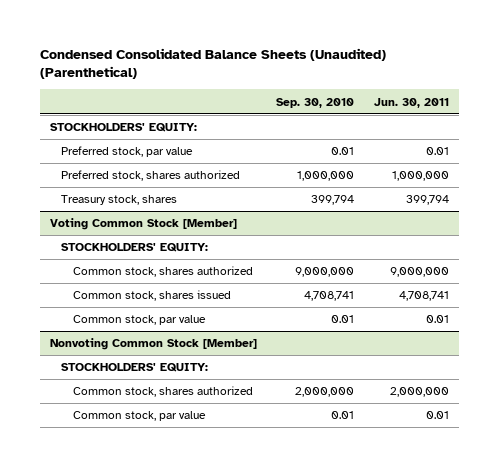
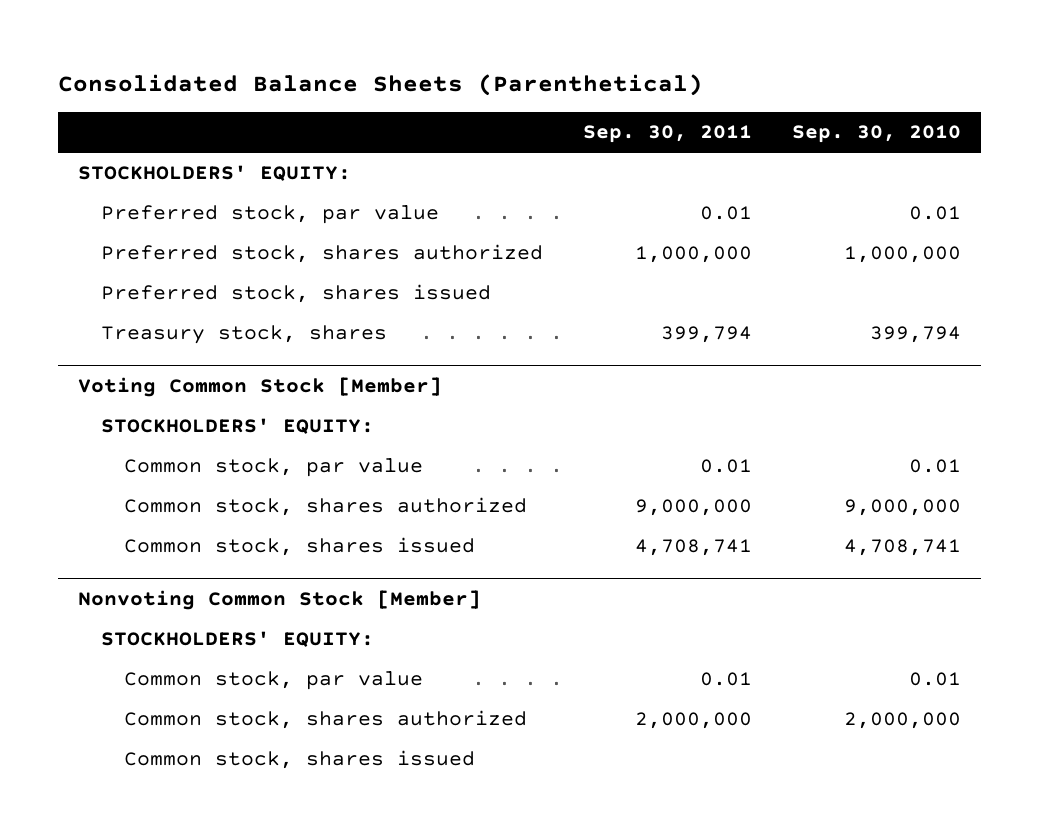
[39,47,386,80] Condensed Consolidated Balance Sheets (Unaudited) (Parenthetical) -> [57,74,703,97] Consolidated Balance Sheets (Parenthetical)
[374,97,450,108] Jun. 30, 2011 -> none
none -> [582,125,752,144] Sep. 30, 2011
none -> [100,284,491,304] Preferred stock, shares issued
[72,315,206,326] Common stock, par value -> [123,458,423,478] Common stock, par value
[72,386,253,398] Common stock, shares authorized -> [123,710,527,730] Common stock, shares authorized
none -> [123,750,475,770] Common stock, shares issued

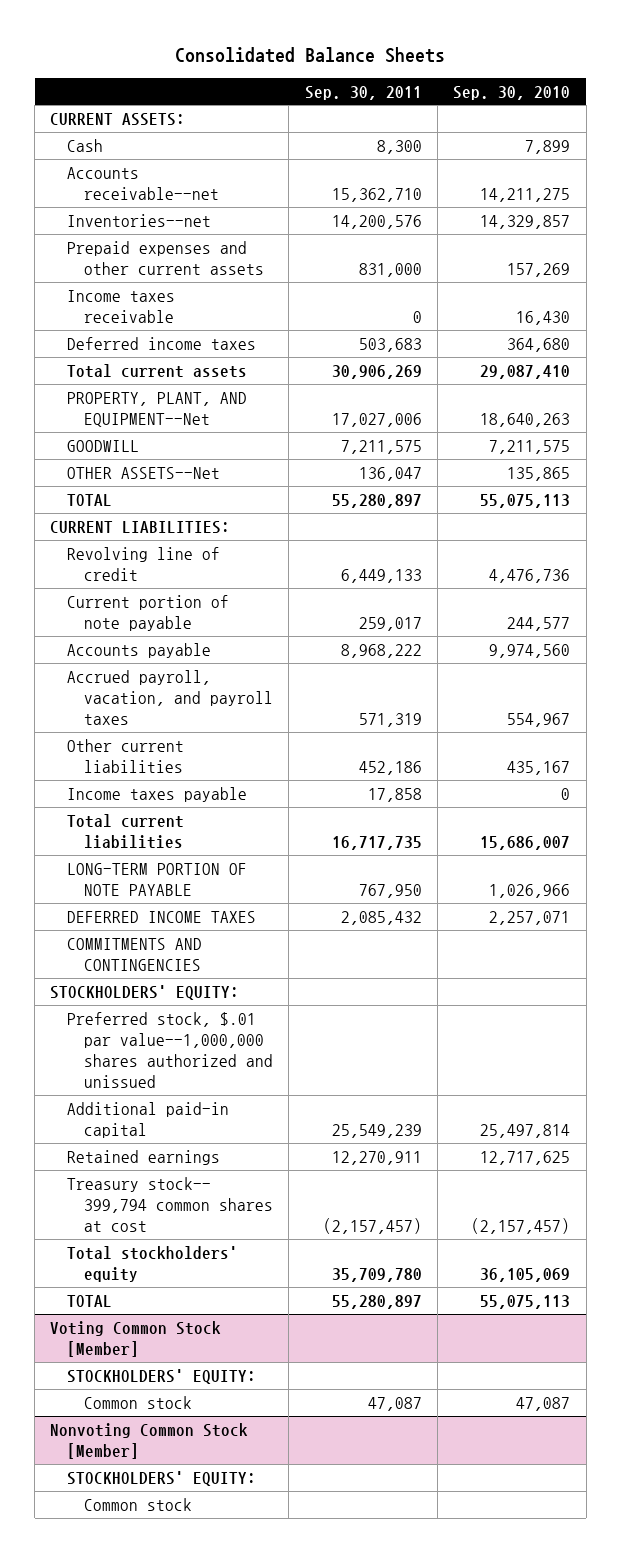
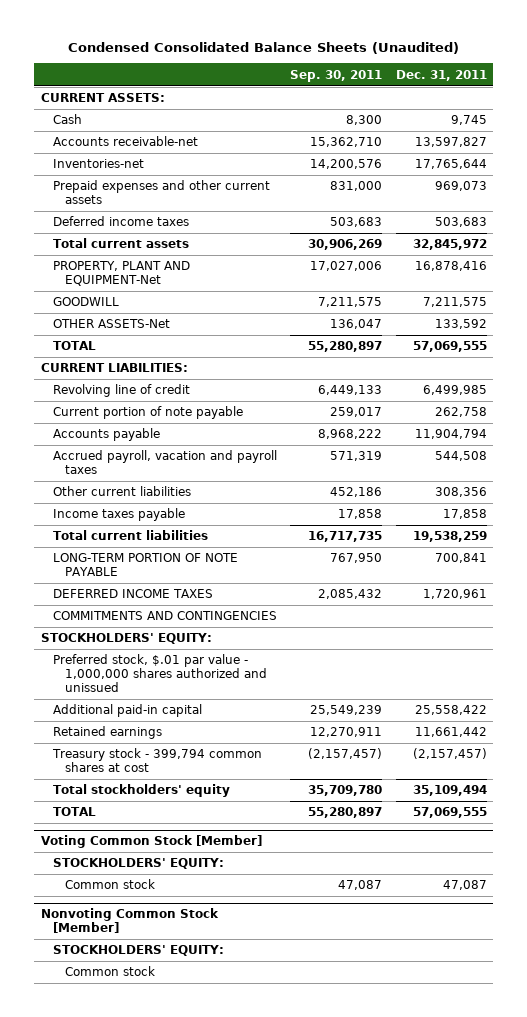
[175,46,446,63] Consolidated Balance Sheets -> [67,41,459,54] Condensed Consolidated Balance Sheets (Unaudited)
[453,85,571,100] Sep. 30, 2010 -> none
none -> [395,69,487,81] Dec. 31, 2011
[67,166,219,200] Accounts receivable--net -> [52,136,198,147] Accounts receivable-net
[67,213,212,227] Inventories--net -> [52,159,144,169] Inventories-net
[67,289,176,323] Income taxes receivable -> none
[67,391,248,427] PROPERTY, PLANT, AND EQUIPMENT--Net -> [52,261,190,287] PROPERTY, PLANT AND EQUIPMENT-Net
[67,466,221,479] OTHER ASSETS--Net -> [52,319,170,329] OTHER ASSETS-Net
[67,669,273,726] Accrued payroll, vacation, and payroll taxes -> [52,450,277,475] Accrued payroll, vacation and payroll taxes
[67,1011,273,1089] Preferred stock, $.01 par value--1,000,000 shares authorized and unissued -> [52,654,267,693] Preferred stock, $.01 par value - 1,000,000 shares authorized and unissued
[67,1176,273,1233] Treasury stock-- 399,794 common shares at cost -> [51,748,262,773] Treasury stock - 399,794 common shares at cost

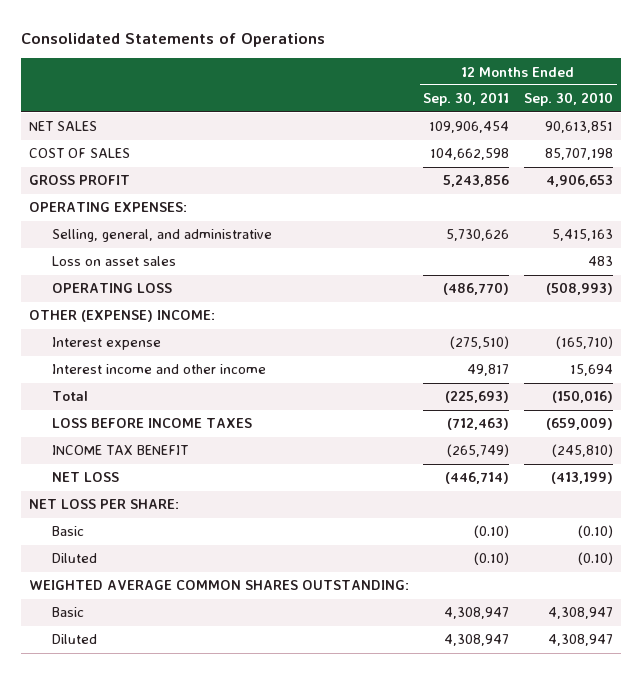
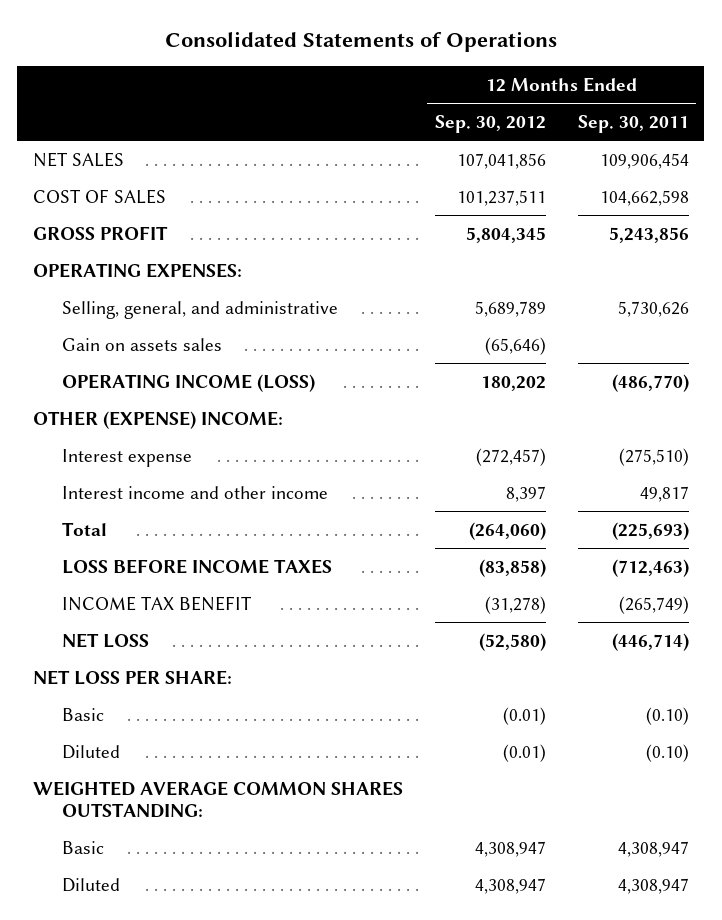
[524,92,614,107] Sep. 30, 2010 -> none
none -> [434,114,546,133] Sep. 30, 2012
[51,256,176,267] Loss on asset sales -> [62,337,223,351] Gain on assets sales
[51,283,172,294] OPERATING LOSS -> [62,373,316,392] OPERATING INCOME (LOSS)

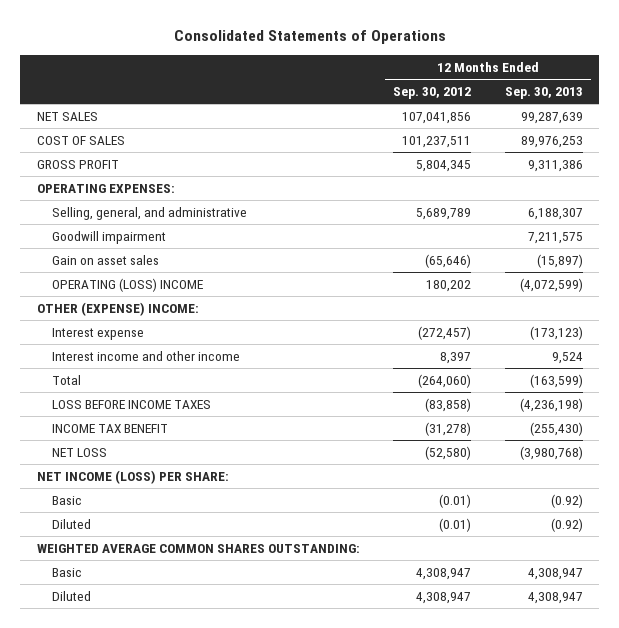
[577,114,689,133] Sep. 30, 2011 -> none
none -> [504,86,583,99] Sep. 30, 2013
none -> [51,230,166,244] Goodwill impairment
[62,337,223,351] Gain on assets sales -> [51,254,159,265] Gain on asset sales
[62,373,316,392] OPERATING INCOME (LOSS) -> [51,277,203,292] OPERATING (LOSS) INCOME
[33,669,233,685] NET LOSS PER SHARE: -> [36,469,229,484] NET INCOME (LOSS) PER SHARE:

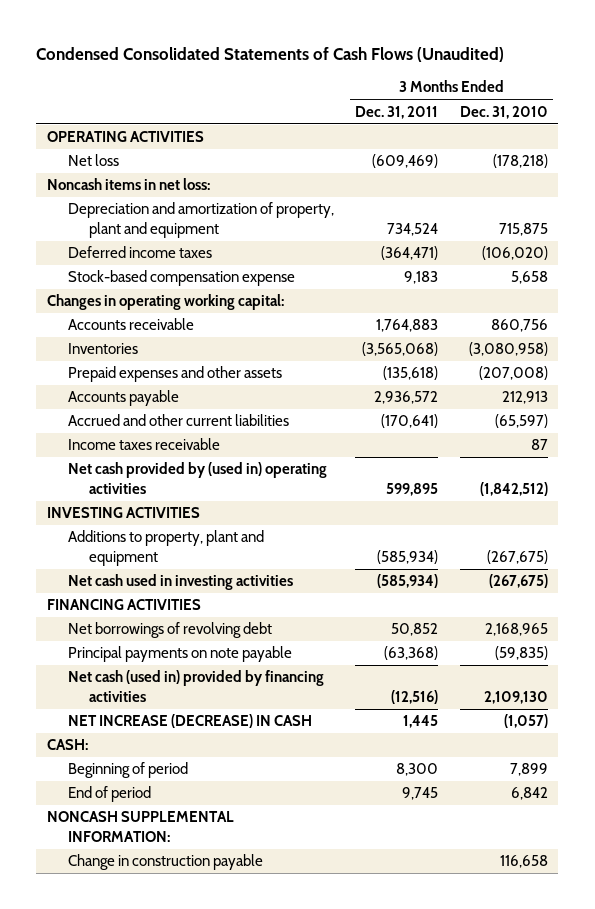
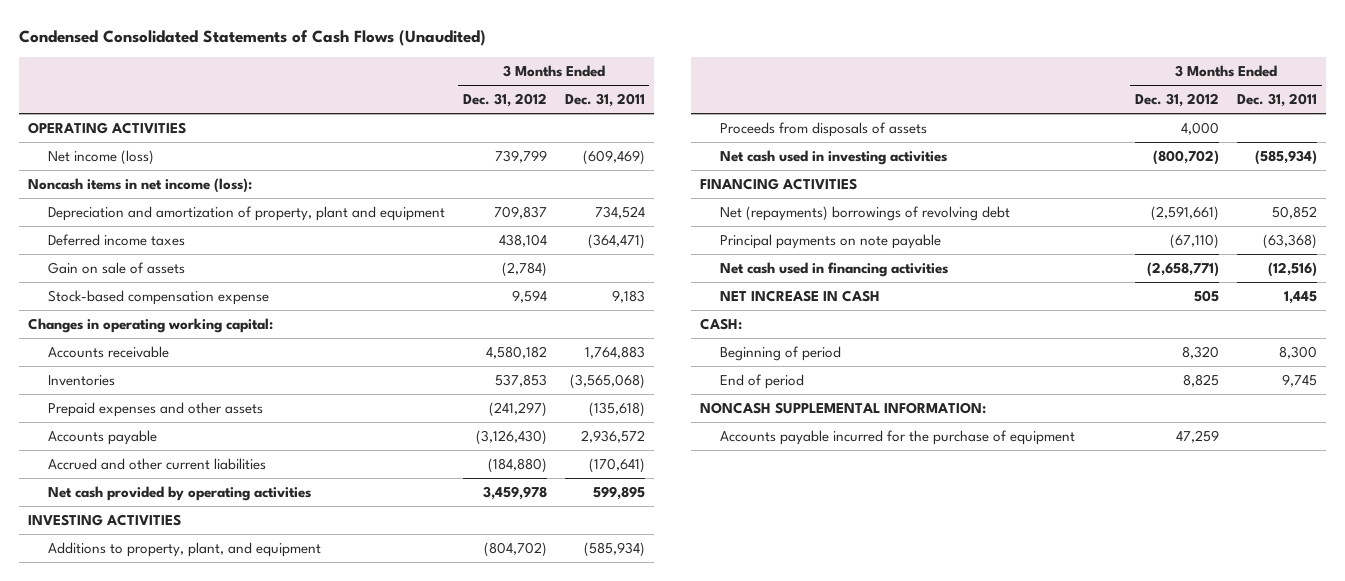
[459,105,548,119] Dec. 31, 2010 -> none
none -> [462,93,547,108] Dec. 31, 2012
[68,154,120,167] Net loss -> [47,149,154,165] Net income (loss)
[47,178,211,191] Noncash items in net loss: -> [28,177,253,193] Noncash items in net income (loss):
none -> [47,261,185,274] Gain on sale of assets
[68,438,221,451] Income taxes receivable -> none
[68,462,328,494] Net cash provided by (used in) operating activities -> [47,485,311,501] Net cash provided by operating activities
[68,530,265,566] Additions to property, plant and equipment -> [47,541,321,557] Additions to property, plant, and equipment
none -> [719,121,927,137] Proceeds from disposals of assets
[68,622,273,639] Net borrowings of revolving debt -> [719,205,1010,221] Net (repayments) borrowings of revolving debt
[68,670,325,702] Net cash (used in) provided by financing activities -> [719,261,948,277] Net cash used in financing activities
[68,714,313,729] NET INCREASE (DECREASE) IN CASH -> [719,289,880,302] NET INCREASE IN CASH
[68,854,264,871] Change in construction payable -> none
none -> [719,429,1075,445] Accounts payable incurred for the purchase of equipment

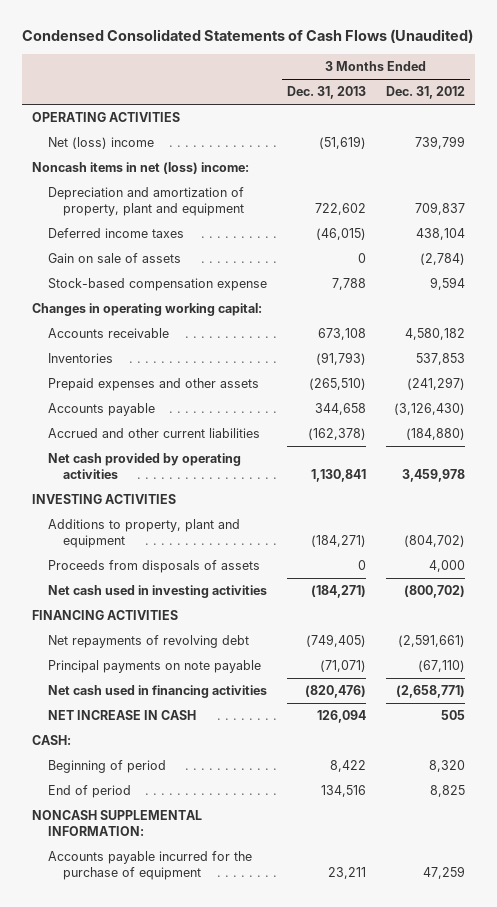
[564,93,645,108] Dec. 31, 2011 -> none
none -> [286,86,366,100] Dec. 31, 2013
[47,149,154,165] Net income (loss) -> [47,137,154,150] Net (loss) income
[28,177,253,193] Noncash items in net income (loss): -> [32,162,250,175] Noncash items in net (loss) income:
[47,541,321,557] Additions to property, plant, and equipment -> [47,519,240,548] Additions to property, plant and equipment
[719,205,1010,221] Net (repayments) borrowings of revolving debt -> [47,635,249,649] Net repayments of revolving debt

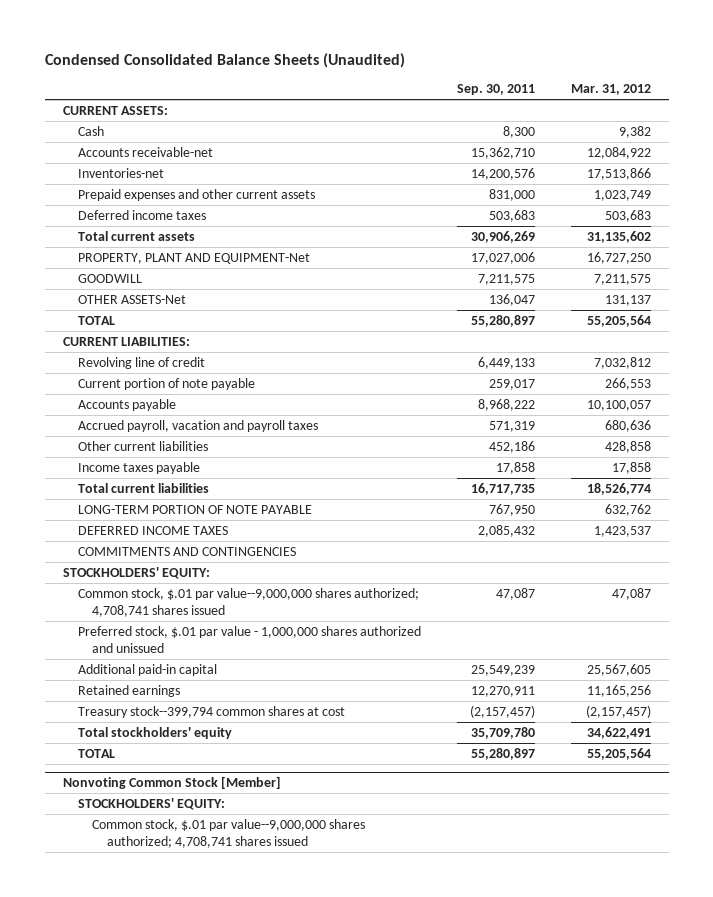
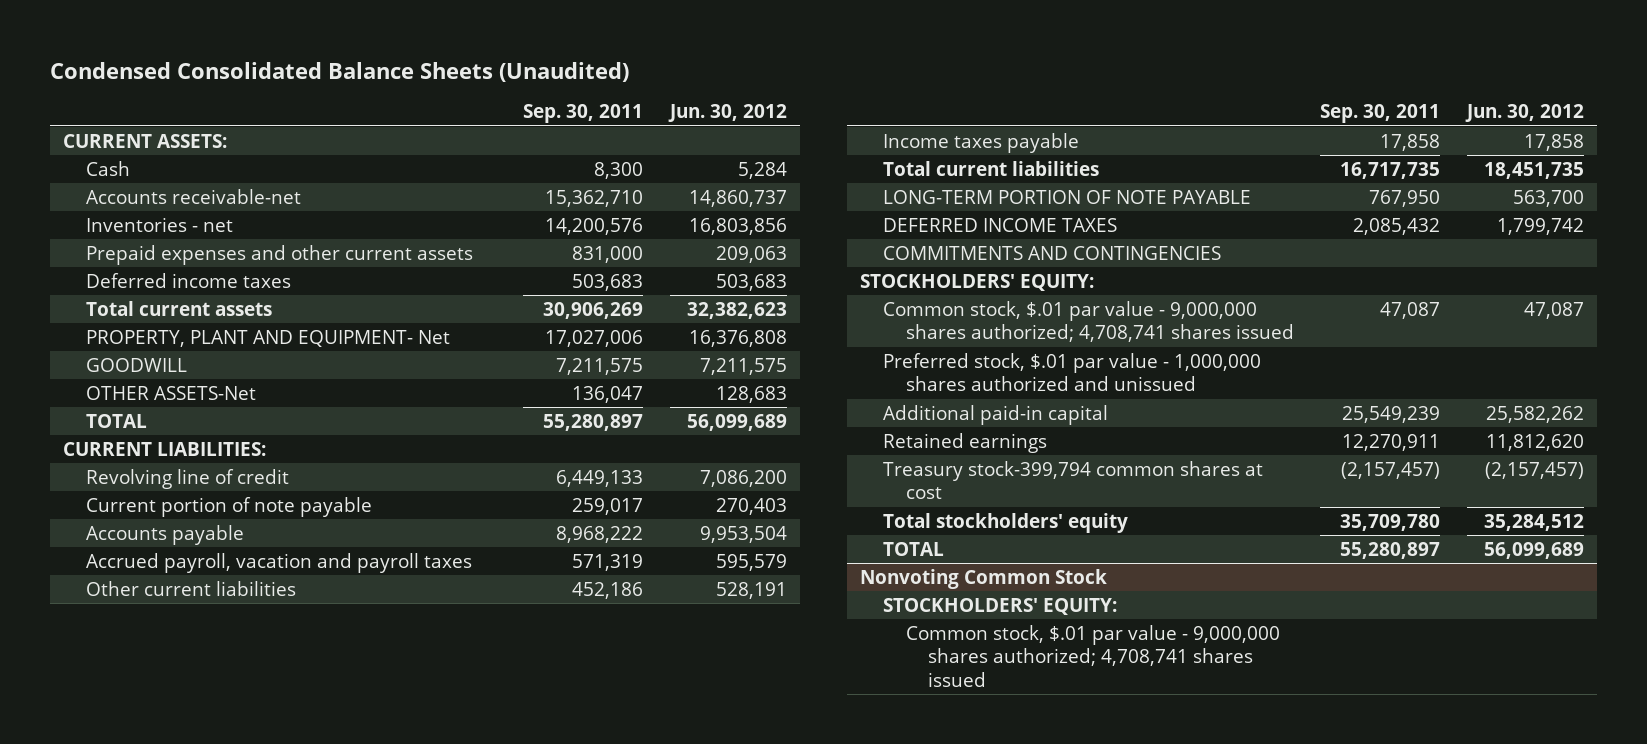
[570,84,651,96] Mar. 31, 2012 -> none
none -> [667,104,787,123] Jun. 30, 2012
[77,167,164,178] Inventories-net -> [85,216,233,232] Inventories - net
[77,252,310,264] PROPERTY, PLANT AND EQUIPMENT-Net -> [85,329,450,347] PROPERTY, PLANT AND EQUIPMENT- Net
[77,587,419,617] Common stock, $.01 par value--9,000,000 shares authorized; 4,708,741 shares issued -> [882,300,1294,343] Common stock, $.01 par value - 9,000,000 shares authorized; 4,708,741 shares issued
[77,705,345,718] Treasury stock--399,794 common shares at cost -> [882,460,1263,500] Treasury stock-399,794 common shares at cost
[62,776,281,790] Nonvoting Common Stock [Member] -> [860,568,1108,589] Nonvoting Common Stock
[92,818,366,848] Common stock, $.01 par value--9,000,000 shares authorized; 4,708,741 shares issued -> [905,624,1280,687] Common stock, $.01 par value - 9,000,000 shares authorized; 4,708,741 shares issued

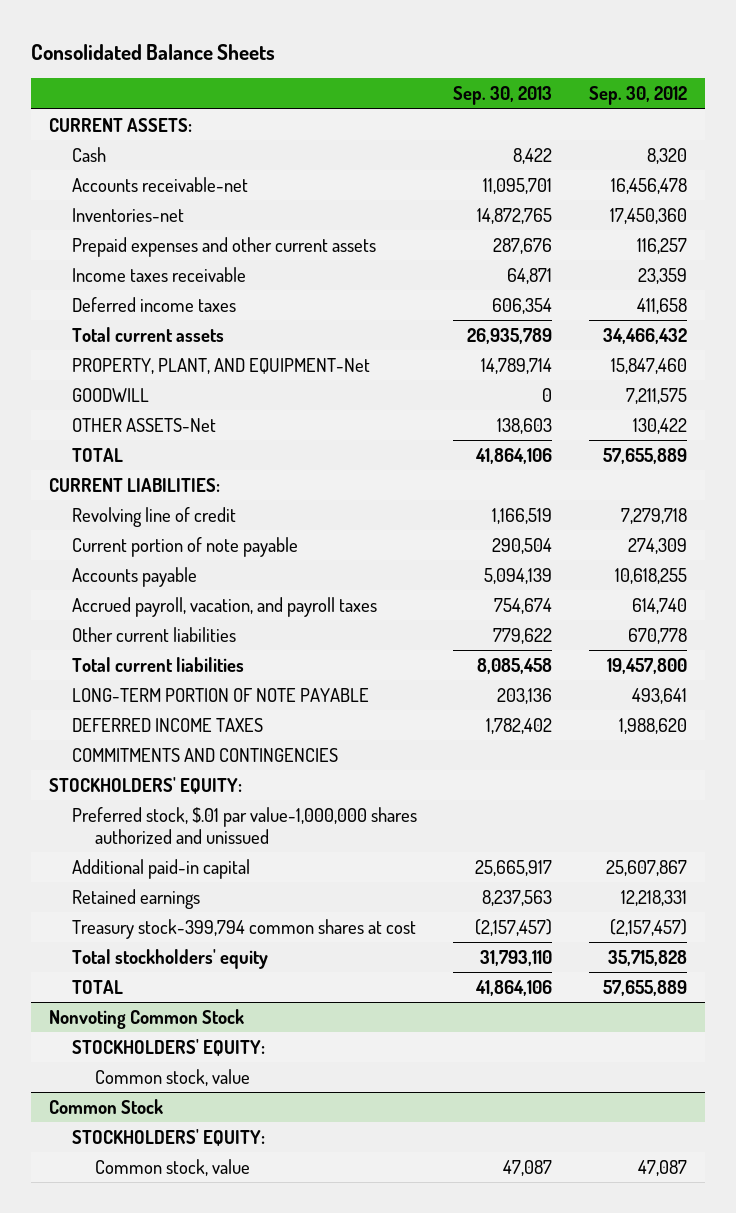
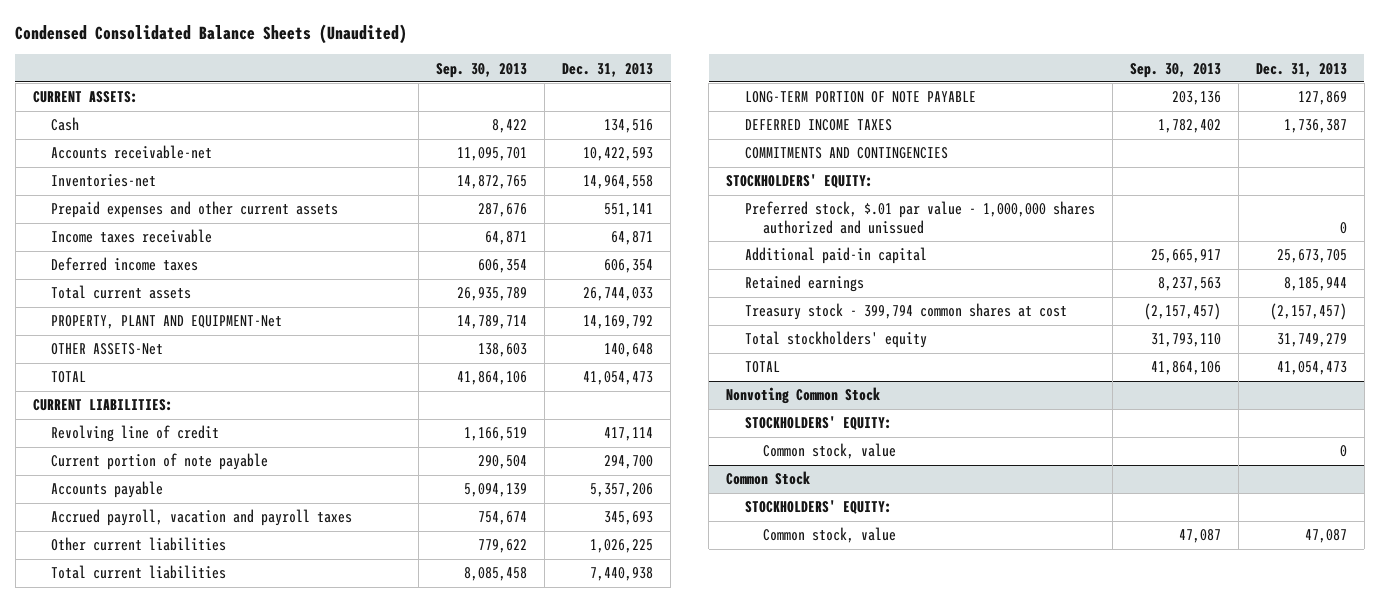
[31,43,276,60] Consolidated Balance Sheets -> [15,24,408,45] Condensed Consolidated Balance Sheets (Unaudited)
[588,86,687,106] Sep. 30, 2012 -> none
none -> [562,62,654,77] Dec. 31, 2013
[72,387,150,402] GOODWILL -> none
[72,357,371,374] PROPERTY, PLANT, AND EQUIPMENT-Net -> [51,315,283,330] PROPERTY, PLANT AND EQUIPMENT-Net
[72,596,378,617] Accrued payroll, vacation, and payroll taxes -> [51,509,353,527] Accrued payroll, vacation and payroll taxes
[72,806,418,845] Preferred stock, $.01 par value-1,000,000 shares authorized and unissued -> [744,201,1095,235] Preferred stock, $.01 par value - 1,000,000 shares authorized and unissued
[72,918,417,939] Treasury stock-399,794 common shares at cost -> [744,303,1067,321] Treasury stock - 399,794 common shares at cost

